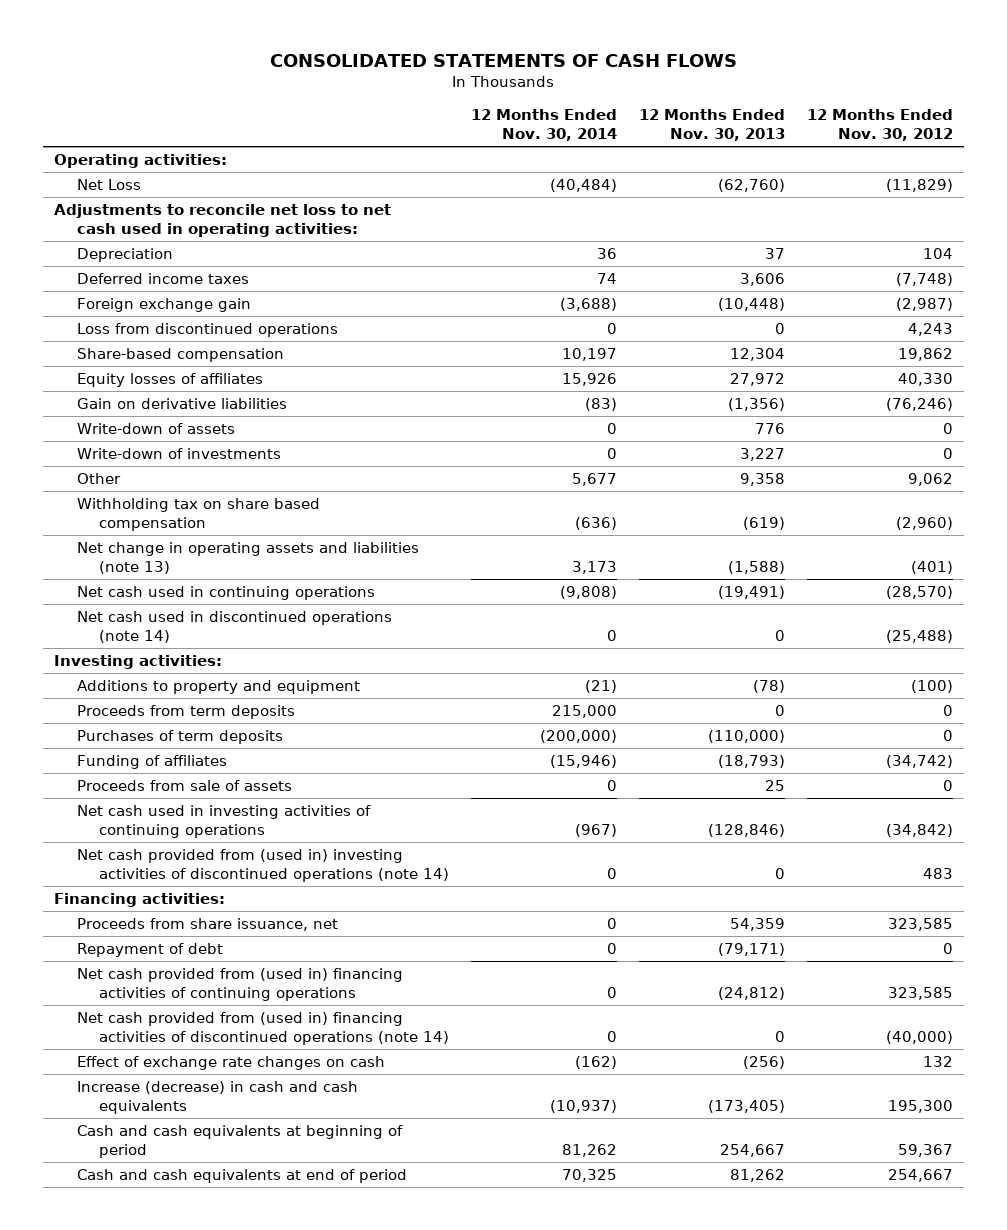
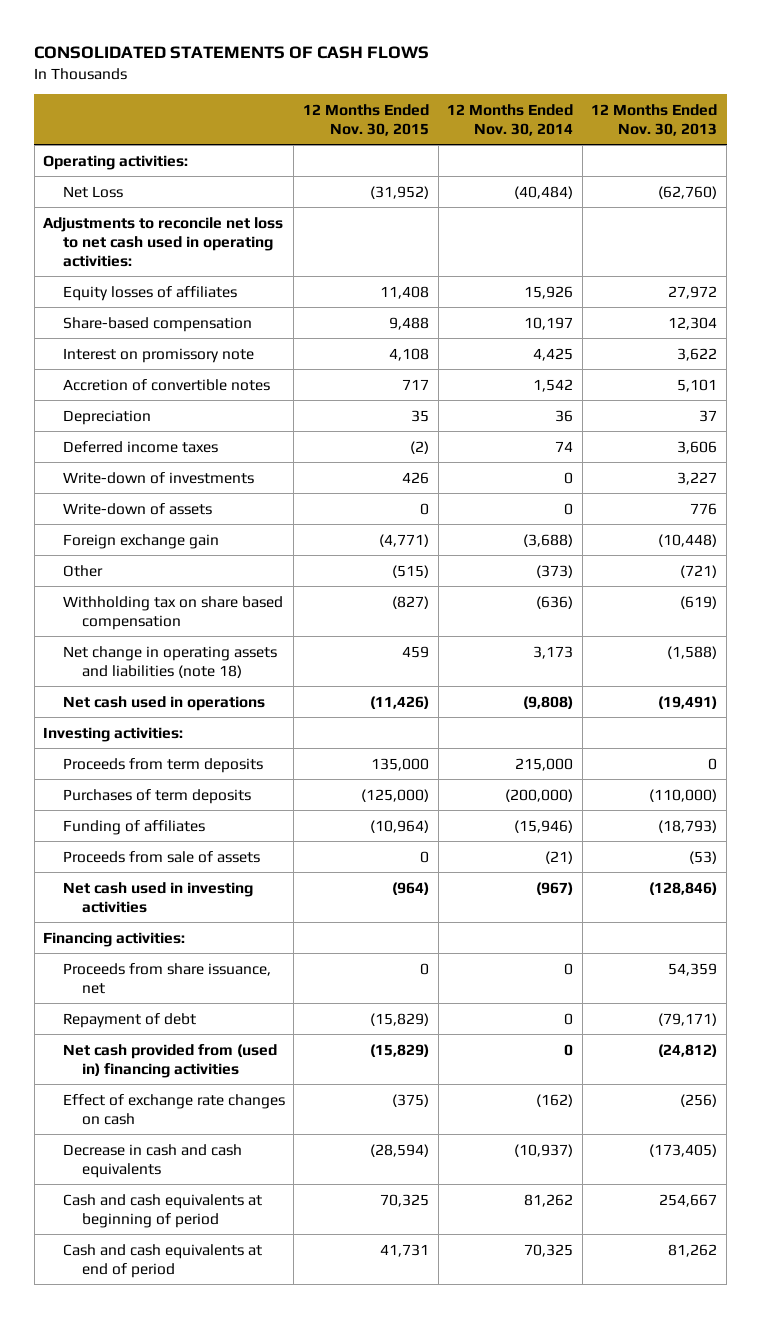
[806,109,953,141] 12 Months Ended Nov. 30, 2012 -> none
none -> [303,103,430,136] 12 Months Ended Nov. 30, 2015
[76,373,263,388] Equity losses of affiliates -> [62,285,237,301] Equity losses of affiliates
[76,348,284,363] Share-based compensation -> [62,316,252,332] Share-based compensation
none -> [62,347,254,363] Interest on promissory note
none -> [62,378,270,391] Accretion of convertible notes
[76,323,338,338] Loss from discontinued operations -> none
[76,398,287,410] Gain on derivative liabilities -> none
[76,423,235,435] Write-down of assets -> [62,502,212,515] Write-down of assets
[76,298,251,313] Foreign exchange gain -> [62,533,219,549] Foreign exchange gain
[572,473,618,487] 5,677 -> [536,564,574,578] (373)
[739,473,785,487] 9,358 -> [680,564,718,578] (721)
[76,611,392,643] Net cash used in discontinued operations (note 14) -> none
[76,542,419,574] Net change in operating assets and liabilities (note 13) -> [62,645,277,678] Net change in operating assets and liabilities (note 18)
[76,586,375,601] Net cash used in continuing operations -> [62,695,265,711] Net cash used in operations
[76,680,360,695] Additions to property and equipment -> none
[76,849,450,882] Net cash provided from (used in) investing activities of discontinued operations (note 14) -> none
[607,780,618,792] 0 -> [545,850,574,864] (21)
[764,780,785,792] 25 -> [689,850,718,864] (53)
[76,805,371,838] Net cash used in investing activities of continuing operations -> [62,881,253,913] Net cash used in investing activities
[76,1012,450,1045] Net cash provided from (used in) financing activities of discontinued operations (note 14) -> none
[76,968,403,1001] Net cash provided from (used in) financing activities of continuing operations -> [62,1043,277,1078] Net cash provided from (used in) financing activities
[76,1081,358,1114] Increase (decrease) in cash and cash equivalents -> [62,1143,242,1178] Decrease in cash and cash equivalents

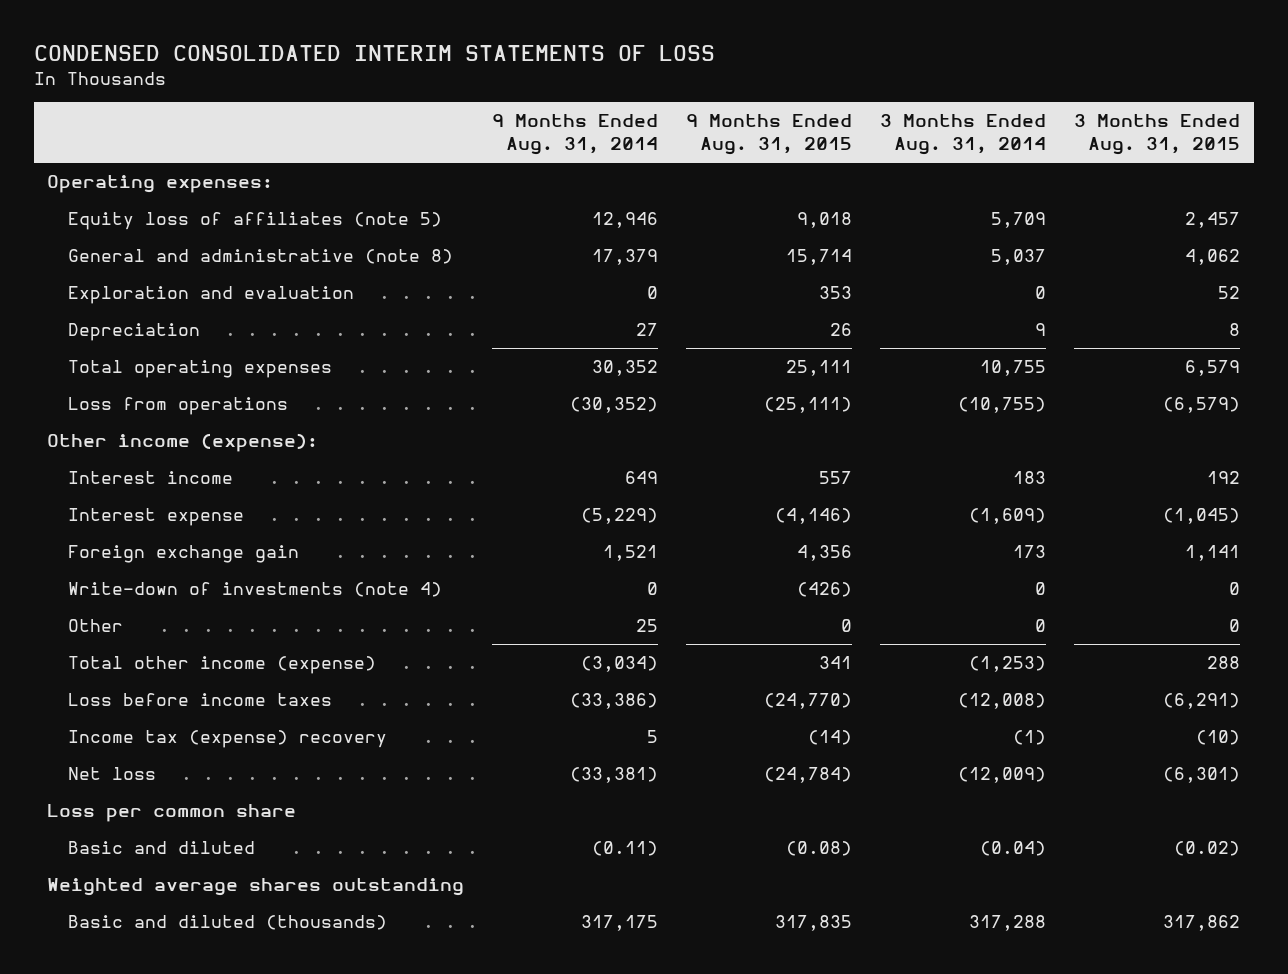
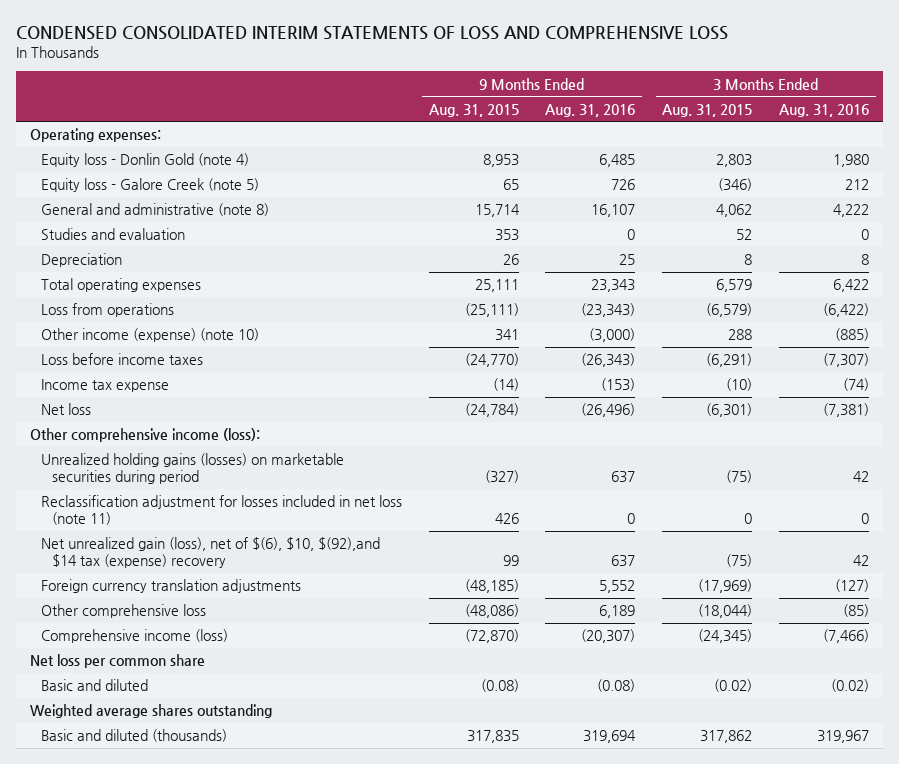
[33,44,715,61] CONDENSED CONSOLIDATED INTERIM STATEMENTS OF LOSS -> [16,26,729,41] CONDENSED CONSOLIDATED INTERIM STATEMENTS OF LOSS AND COMPREHENSIVE LOSS
[492,114,659,156] 9 Months Ended Aug. 31, 2014 -> none
[880,114,1047,156] 3 Months Ended Aug. 31, 2014 -> none
none -> [545,103,636,117] Aug. 31, 2016
none -> [779,103,870,117] Aug. 31, 2016
none -> [40,153,249,168] Equity loss - Donlin Gold (note 4)
[68,212,443,231] Equity loss of affiliates (note 5) -> [40,178,259,193] Equity loss - Galore Creek (note 5)
[797,212,853,229] 9,018 -> [502,179,519,191] 65
[1185,212,1241,229] 2,457 -> [718,178,753,192] (346)
[68,286,355,305] Exploration and evaluation -> [40,228,185,241] Studies and evaluation
[47,433,319,453] Other income (expense): -> none
[68,471,234,485] Interest income -> none
[68,508,245,527] Interest expense -> none
[68,545,300,564] Foreign exchange gain -> none
[68,582,443,598] Write-down of investments (note 4) -> none
[68,619,124,633] Other -> none
[68,656,377,675] Total other income (expense) -> [40,328,259,343] Other income (expense) (note 10)
[68,730,388,749] Income tax (expense) recovery -> [40,379,169,393] Income tax expense
none -> [29,428,260,443] Other comprehensive income (loss):
none -> [40,453,344,485] Unrealized holding gains (losses) on marketable securities during period
none -> [40,495,402,526] Reclassification adjustment for losses included in net loss (note 11)
none -> [40,537,380,569] Net unrealized gain (loss), net of $(6), $10, $(92),and $14 tax (expense) recovery
none -> [40,579,301,594] Foreign currency translation adjustments
none -> [40,604,206,619] Other comprehensive loss
none -> [40,629,228,644] Comprehensive income (loss)
[47,804,297,823] Loss per common share -> [29,654,205,669] Net loss per common share

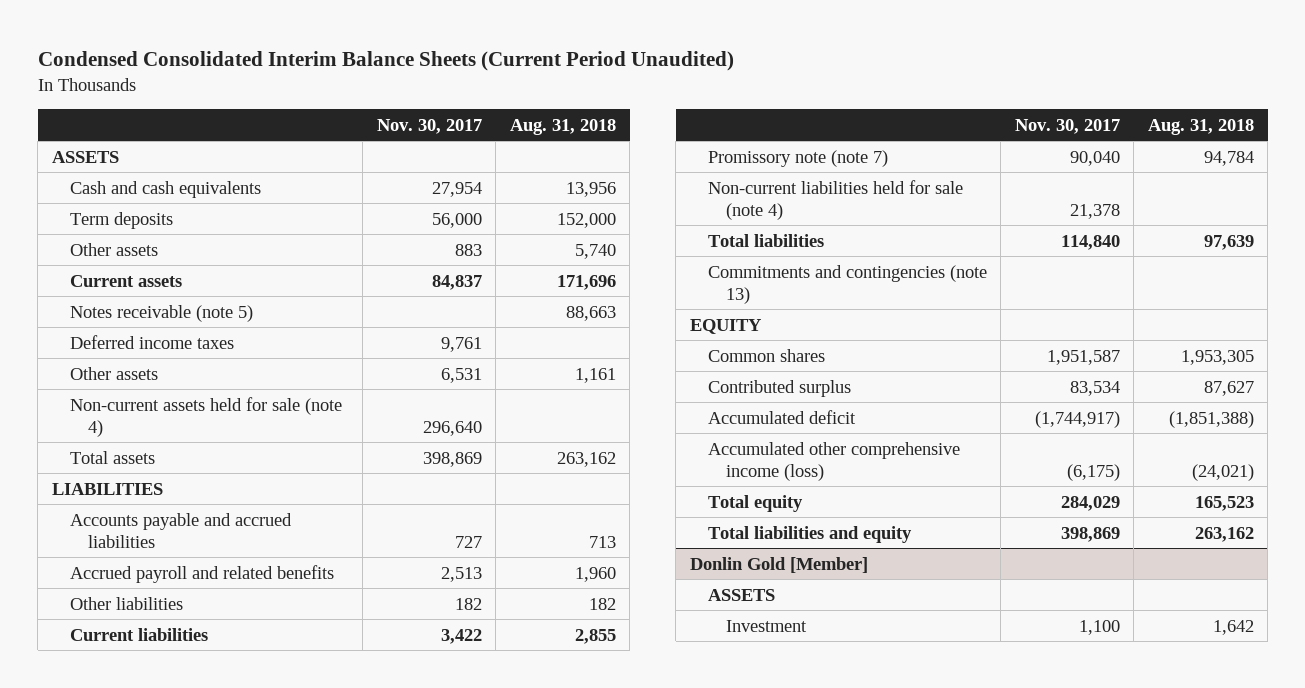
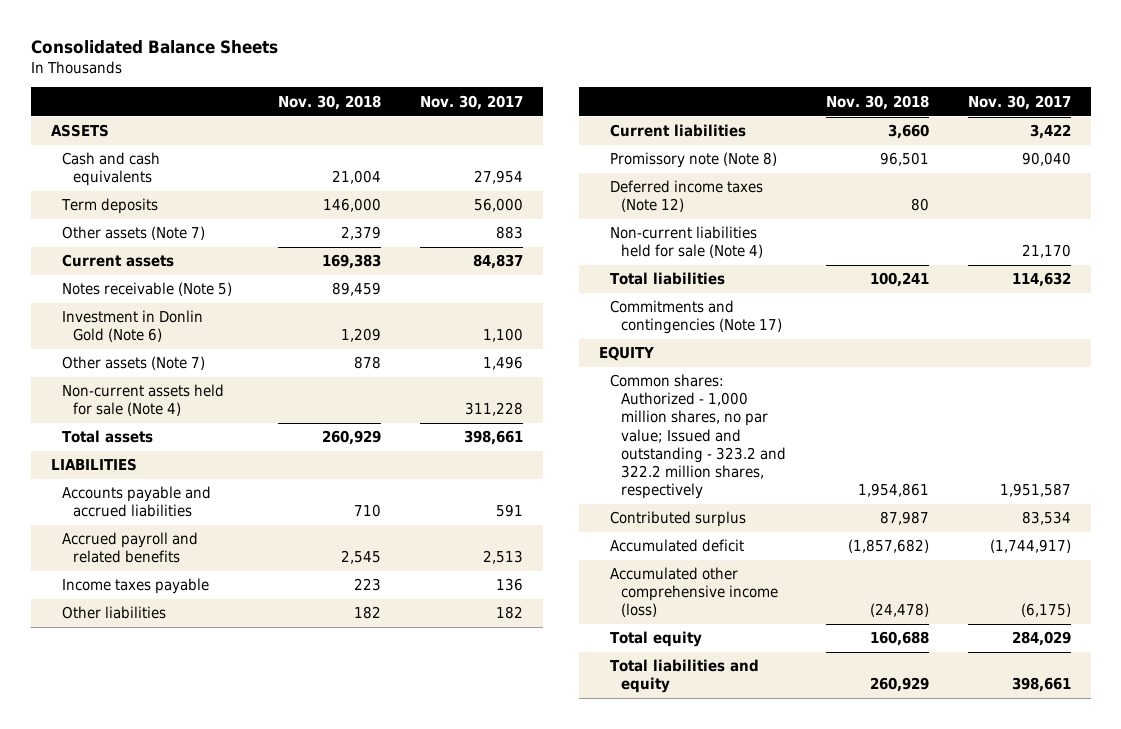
[37,51,734,72] Condensed Consolidated Interim Balance Sheets (Current Period Unaudited) -> [30,40,278,55] Consolidated Balance Sheets
[509,118,616,135] Aug. 31, 2018 -> none
none -> [277,94,381,110] Nov. 30, 2018
[69,242,158,256] Other assets -> [61,226,205,241] Other assets (Note 7)
[69,334,234,349] Deferred income taxes -> none
[69,304,253,322] Notes receivable (note 5) -> [61,282,232,297] Notes receivable (Note 5)
none -> [61,310,203,343] Investment in Donlin Gold (Note 6)
[69,366,158,380] Other assets -> [61,356,205,371] Other assets (Note 7)
[440,367,482,383] 6,531 -> [482,356,523,371] 1,496
[69,396,342,437] Non-current assets held for sale (note 4) -> [61,384,224,417] Non-current assets held for sale (Note 4)
[422,420,482,436] 296,640 -> [464,402,523,417] 311,228
[422,451,482,467] 398,869 -> [463,430,523,446] 398,661
[454,535,482,548] 727 -> [495,504,523,518] 591
none -> [61,578,209,595] Income taxes payable
[707,149,888,167] Promissory note (note 7) -> [609,152,777,169] Promissory note (Note 8)
none -> [609,180,763,213] Deferred income taxes (Note 12)
[707,179,963,220] Non-current liabilities held for sale (note 4) -> [609,226,764,259] Non-current liabilities held for sale (Note 4)
[1069,203,1120,219] 21,378 -> [1021,244,1071,259] 21,170
[1060,234,1120,250] 114,840 -> [1011,272,1071,288] 114,632
[707,264,987,304] Commitments and contingencies (note 13) -> [609,300,783,335] Commitments and contingencies (Note 17)
[707,348,825,362] Common shares -> [609,374,787,499] Common shares: Authorized - 1,000 million shares, no par value; Issued and outstanding - 323.2 and 322.2 million shares, respectively
[689,556,868,573] Donlin Gold [Member] -> none
[707,588,775,601] ASSETS -> none
[725,619,807,632] Investment -> none
[1060,526,1120,542] 398,869 -> [1011,677,1071,693] 398,661

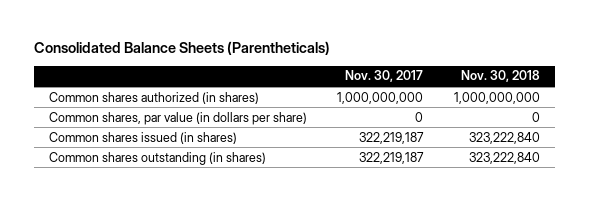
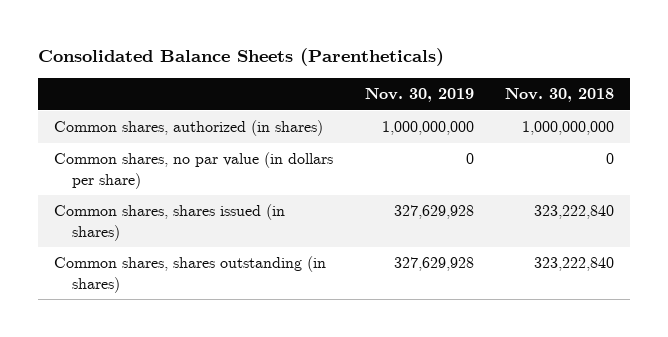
[345,70,424,83] Nov. 30, 2017 -> none
none -> [364,88,474,103] Nov. 30, 2019
[48,91,259,104] Common shares authorized (in shares) -> [53,120,323,137] Common shares, authorized (in shares)
[48,111,307,125] Common shares, par value (in dollars per share) -> [53,152,333,189] Common shares, no par value (in dollars per share)
[48,131,237,144] Common shares issued (in shares) -> [53,204,285,241] Common shares, shares issued (in shares)
[48,151,266,165] Common shares outstanding (in shares) -> [53,256,326,293] Common shares, shares outstanding (in shares)

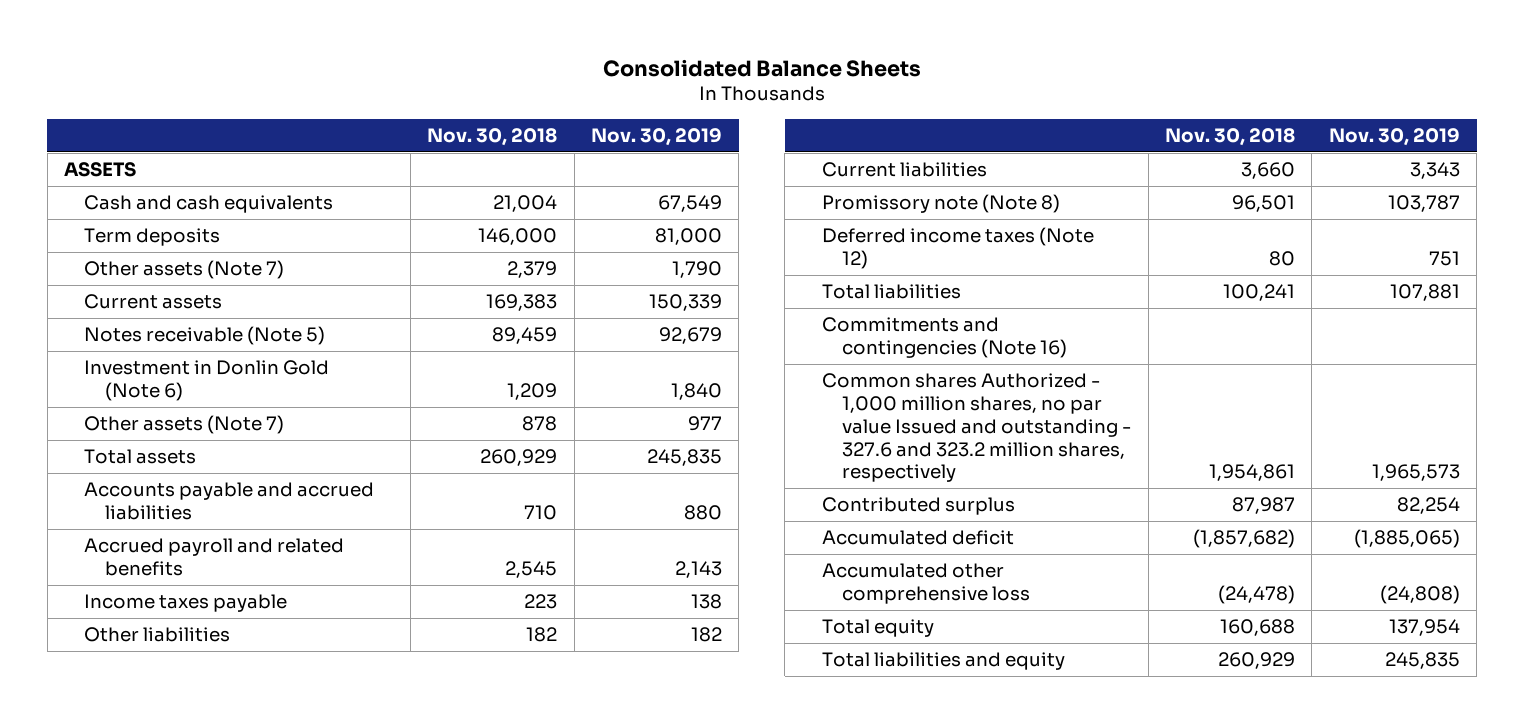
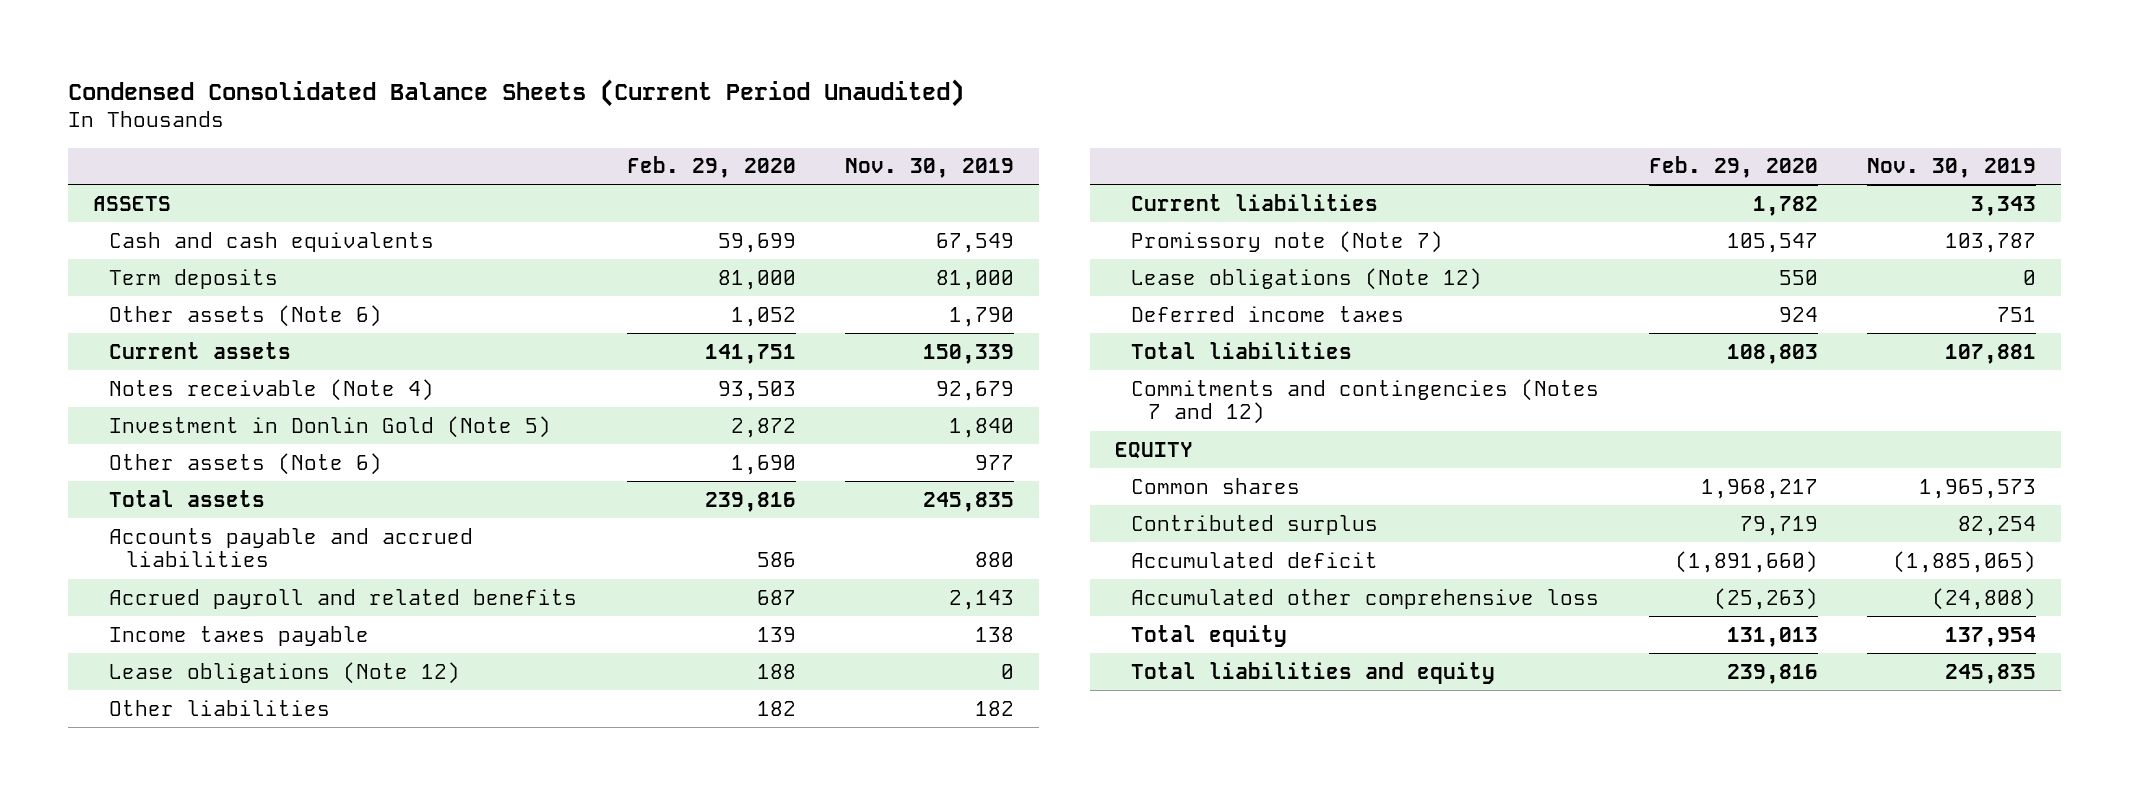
[602,58,921,77] Consolidated Balance Sheets -> [68,78,965,107] Condensed Consolidated Balance Sheets (Current Period Unaudited)
[427,128,558,147] Nov. 30, 2018 -> none
none -> [626,156,796,179] Feb. 29, 2020
[84,260,285,280] Other assets (Note 7) -> [109,304,383,327] Other assets (Note 6)
[84,326,326,346] Notes receivable (Note 5) -> [109,378,435,401] Notes receivable (Note 4)
[84,360,330,402] Investment in Donlin Gold (Note 6) -> [109,415,552,438] Investment in Donlin Gold (Note 5)
[84,415,285,435] Other assets (Note 7) -> [109,452,383,475] Other assets (Note 6)
none -> [109,661,461,684] Lease obligations (Note 12)
[821,194,1060,214] Promissory note (Note 8) -> [1131,230,1444,253] Promissory note (Note 7)
none -> [1131,267,1483,290] Lease obligations (Note 12)
[821,227,1094,270] Deferred income taxes (Note 12) -> [1131,305,1405,322] Deferred income taxes
[821,317,1068,359] Commitments and contingencies (Note 16) -> [1131,378,1600,425] Commitments and contingencies (Notes 7 and 12)
none -> [1114,441,1193,459] EQUITY
[821,373,1132,483] Common shares Authorized - 1,000 million shares, no par value Issued and outstanding - 327.6 and 323.2 million shares, respectively -> [1131,477,1301,494] Common shares

